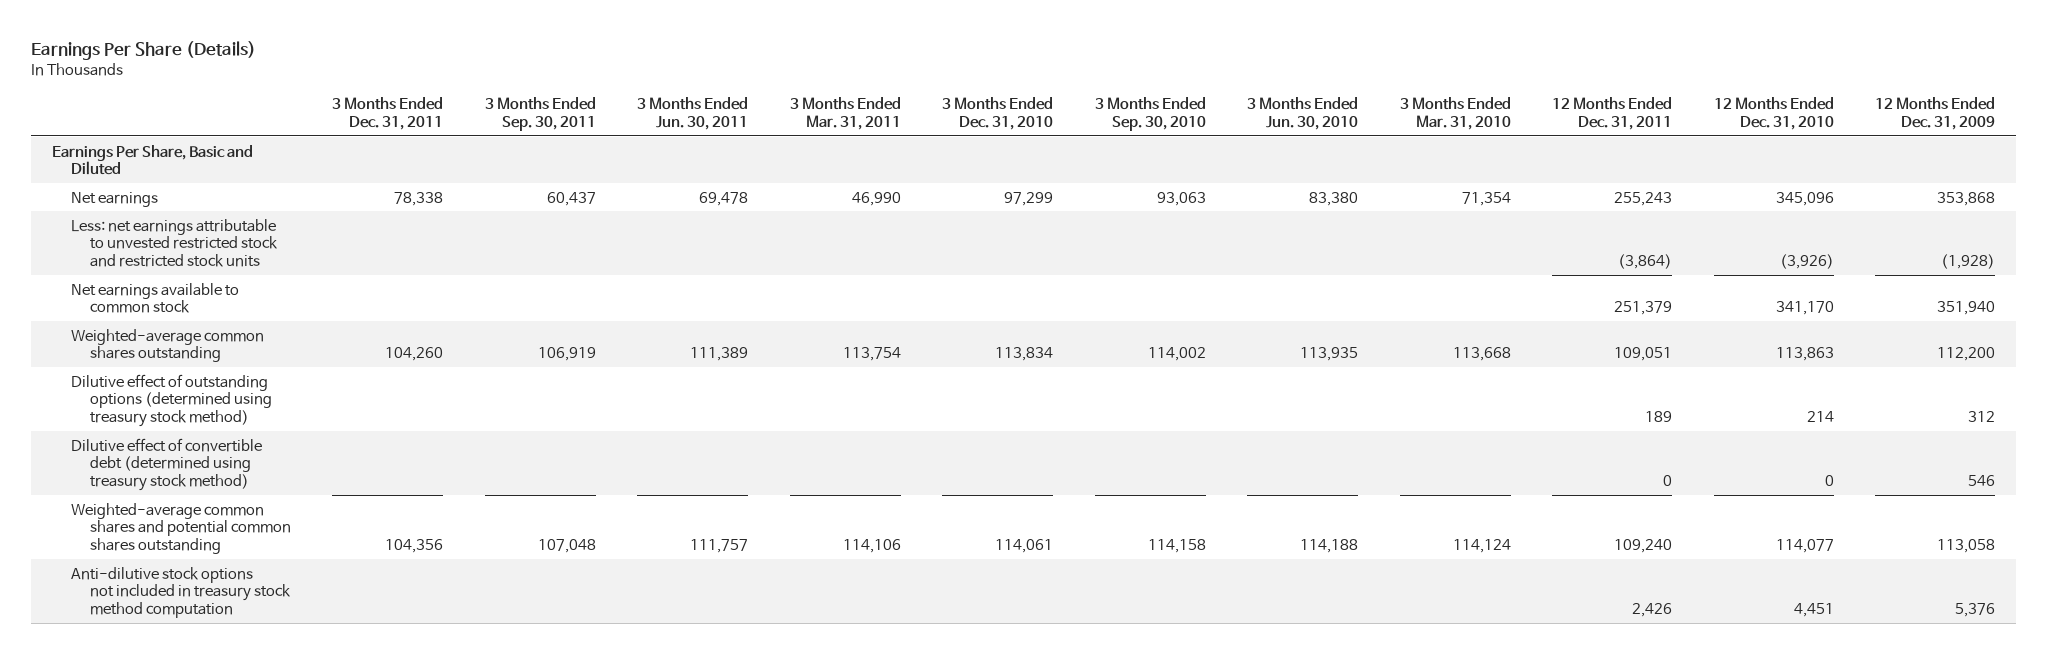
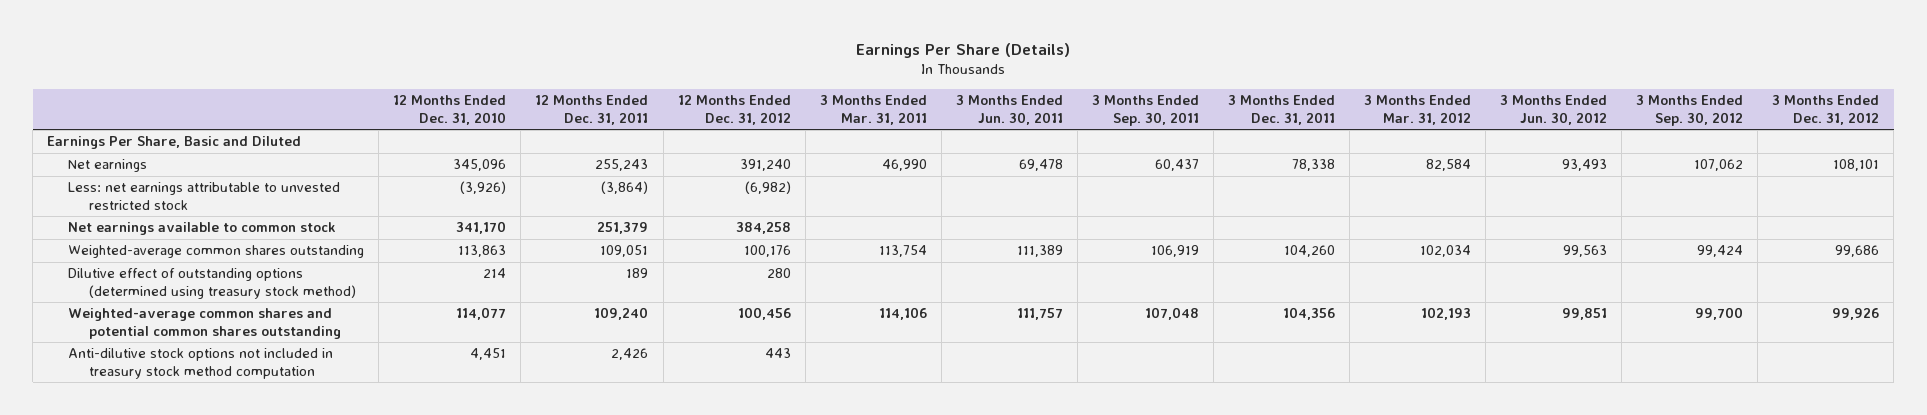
[942,97,1054,131] 3 Months Ended Dec. 31, 2010 -> none
[1094,97,1206,132] 3 Months Ended Sep. 30, 2010 -> none
[1247,97,1359,131] 3 Months Ended Jun. 30, 2010 -> none
[1399,97,1511,131] 3 Months Ended Mar. 31, 2010 -> none
[1875,97,1996,131] 12 Months Ended Dec. 31, 2009 -> none
none -> [677,95,791,125] 12 Months Ended Dec. 31, 2012
none -> [1363,95,1471,125] 3 Months Ended Mar. 31, 2012
none -> [1500,95,1608,125] 3 Months Ended Jun. 30, 2012
none -> [1636,95,1744,126] 3 Months Ended Sep. 30, 2012
none -> [1772,95,1880,125] 3 Months Ended Dec. 31, 2012
[70,218,278,268] Less: net earnings attributable to unvested restricted stock and restricted stock units -> [68,182,341,210] Less: net earnings attributable to unvested restricted stock
[70,437,262,492] Dilutive effect of convertible debt (determined using treasury stock method) -> none

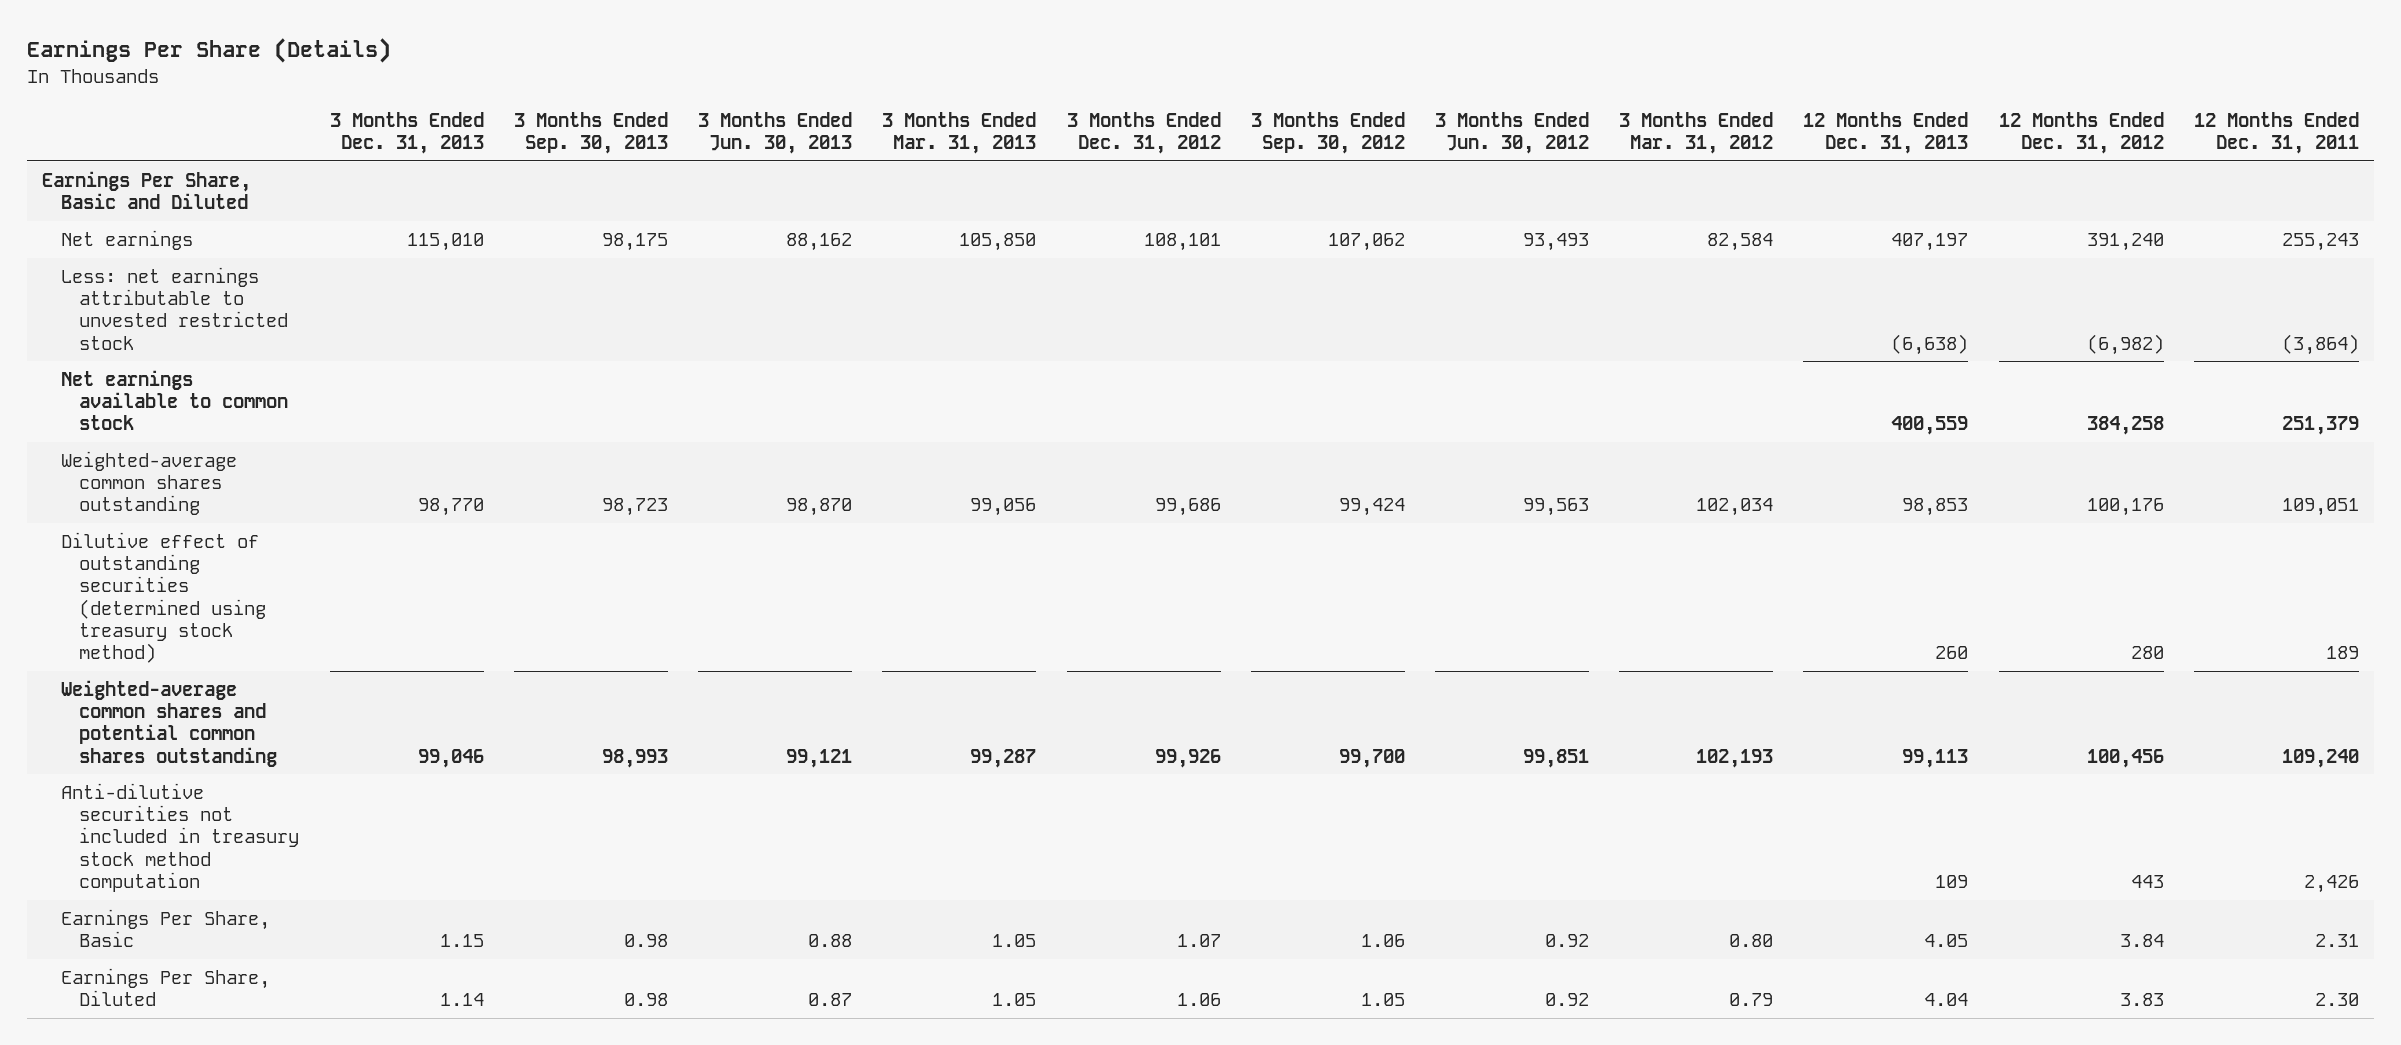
[393,95,507,125] 12 Months Ended Dec. 31, 2010 -> none
[819,95,927,125] 3 Months Ended Mar. 31, 2011 -> none
[955,95,1063,125] 3 Months Ended Jun. 30, 2011 -> none
[1091,95,1199,126] 3 Months Ended Sep. 30, 2011 -> none
[1227,95,1335,125] 3 Months Ended Dec. 31, 2011 -> none
none -> [329,111,484,155] 3 Months Ended Dec. 31, 2013
none -> [513,111,668,155] 3 Months Ended Sep. 30, 2013
none -> [698,111,853,155] 3 Months Ended Jun. 30, 2013
none -> [882,111,1037,155] 3 Months Ended Mar. 31, 2013
none -> [1803,111,1969,155] 12 Months Ended Dec. 31, 2013
[68,268,357,299] Dilutive effect of outstanding options (determined using treasury stock method) -> [60,532,267,663] Dilutive effect of outstanding securities (determined using treasury stock method)
[68,348,334,379] Anti-dilutive stock options not included in treasury stock method computation -> [60,783,300,892] Anti-dilutive securities not included in treasury stock method computation
none -> [60,909,270,948] Earnings Per Share, Basic
none -> [60,968,270,1007] Earnings Per Share, Diluted

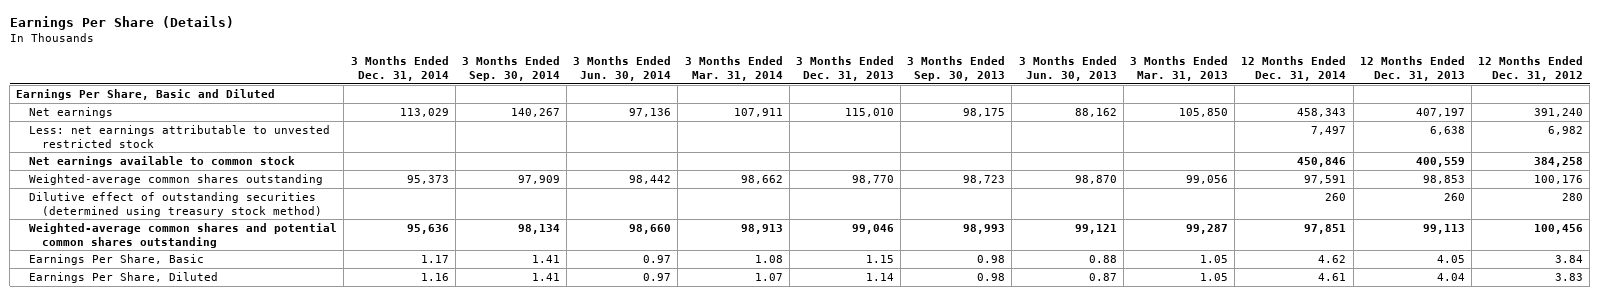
[1066,111,1221,155] 3 Months Ended Dec. 31, 2012 -> none
[1250,111,1405,155] 3 Months Ended Sep. 30, 2012 -> none
[1434,111,1589,155] 3 Months Ended Jun. 30, 2012 -> none
[1619,111,1774,155] 3 Months Ended Mar. 31, 2012 -> none
[2193,111,2359,155] 12 Months Ended Dec. 31, 2011 -> none
none -> [350,56,449,82] 3 Months Ended Dec. 31, 2014
none -> [461,56,560,82] 3 Months Ended Sep. 30, 2014
none -> [573,56,672,82] 3 Months Ended Jun. 30, 2014
none -> [684,56,783,82] 3 Months Ended Mar. 31, 2014
none -> [1241,56,1347,82] 12 Months Ended Dec. 31, 2014
[1891,333,1969,355] (6,638) -> [1429,125,1465,135] 6,638
[2086,333,2164,355] (6,982) -> [1548,125,1584,135] 6,982
[60,783,300,892] Anti-dilutive securities not included in treasury stock method computation -> none

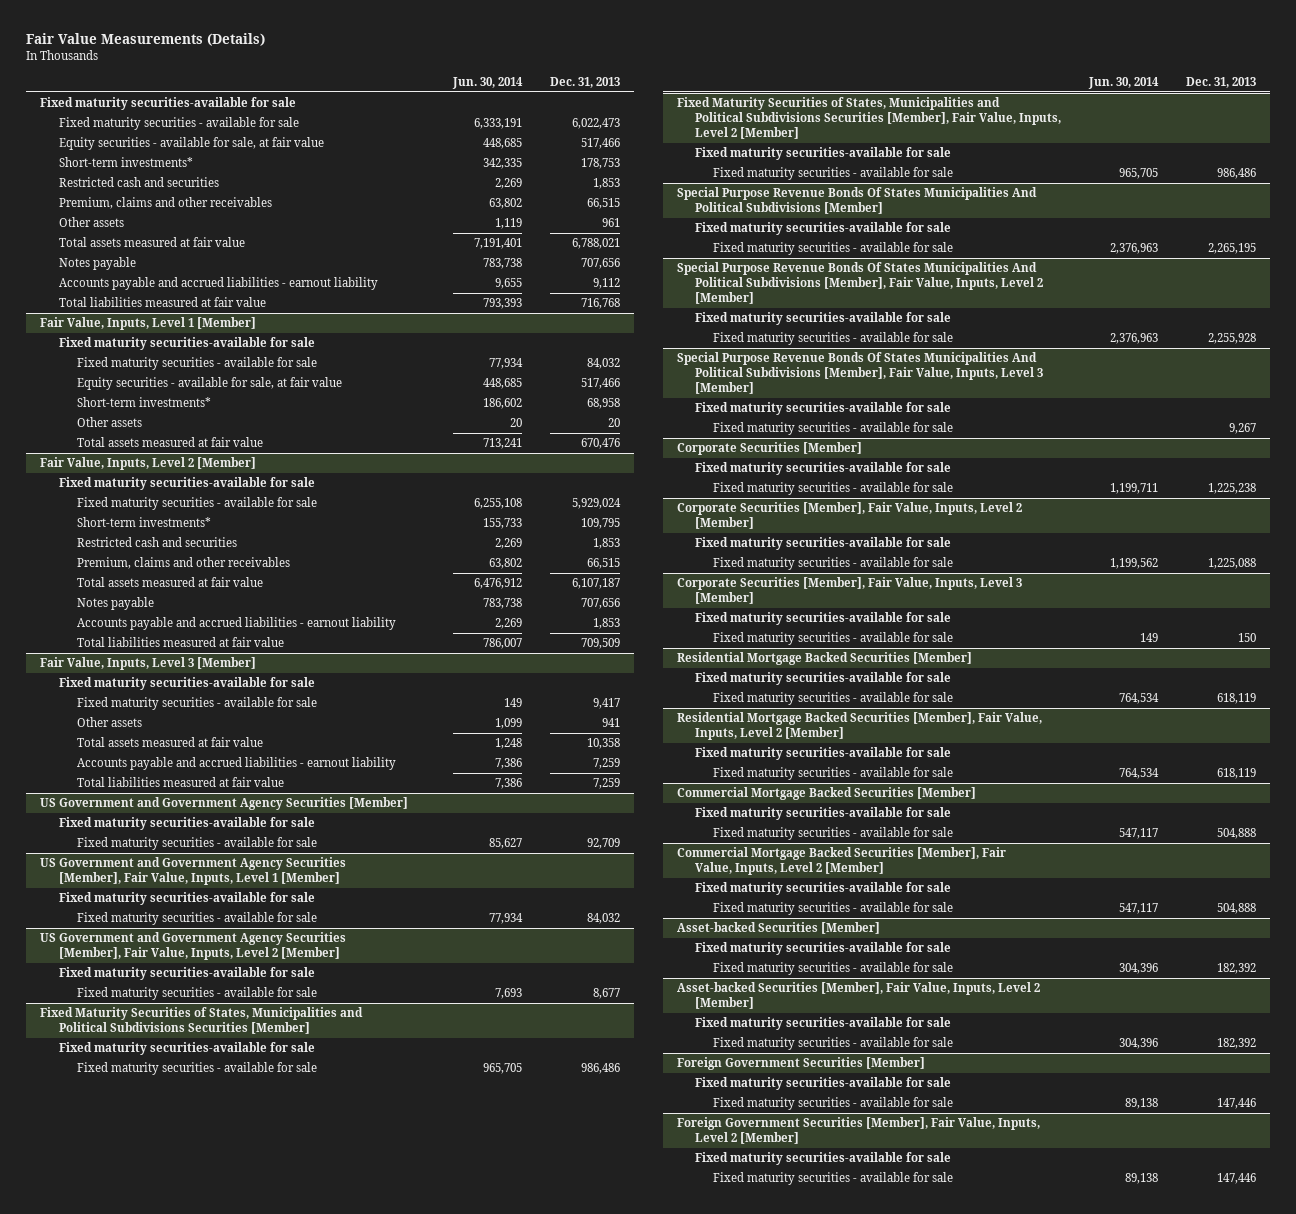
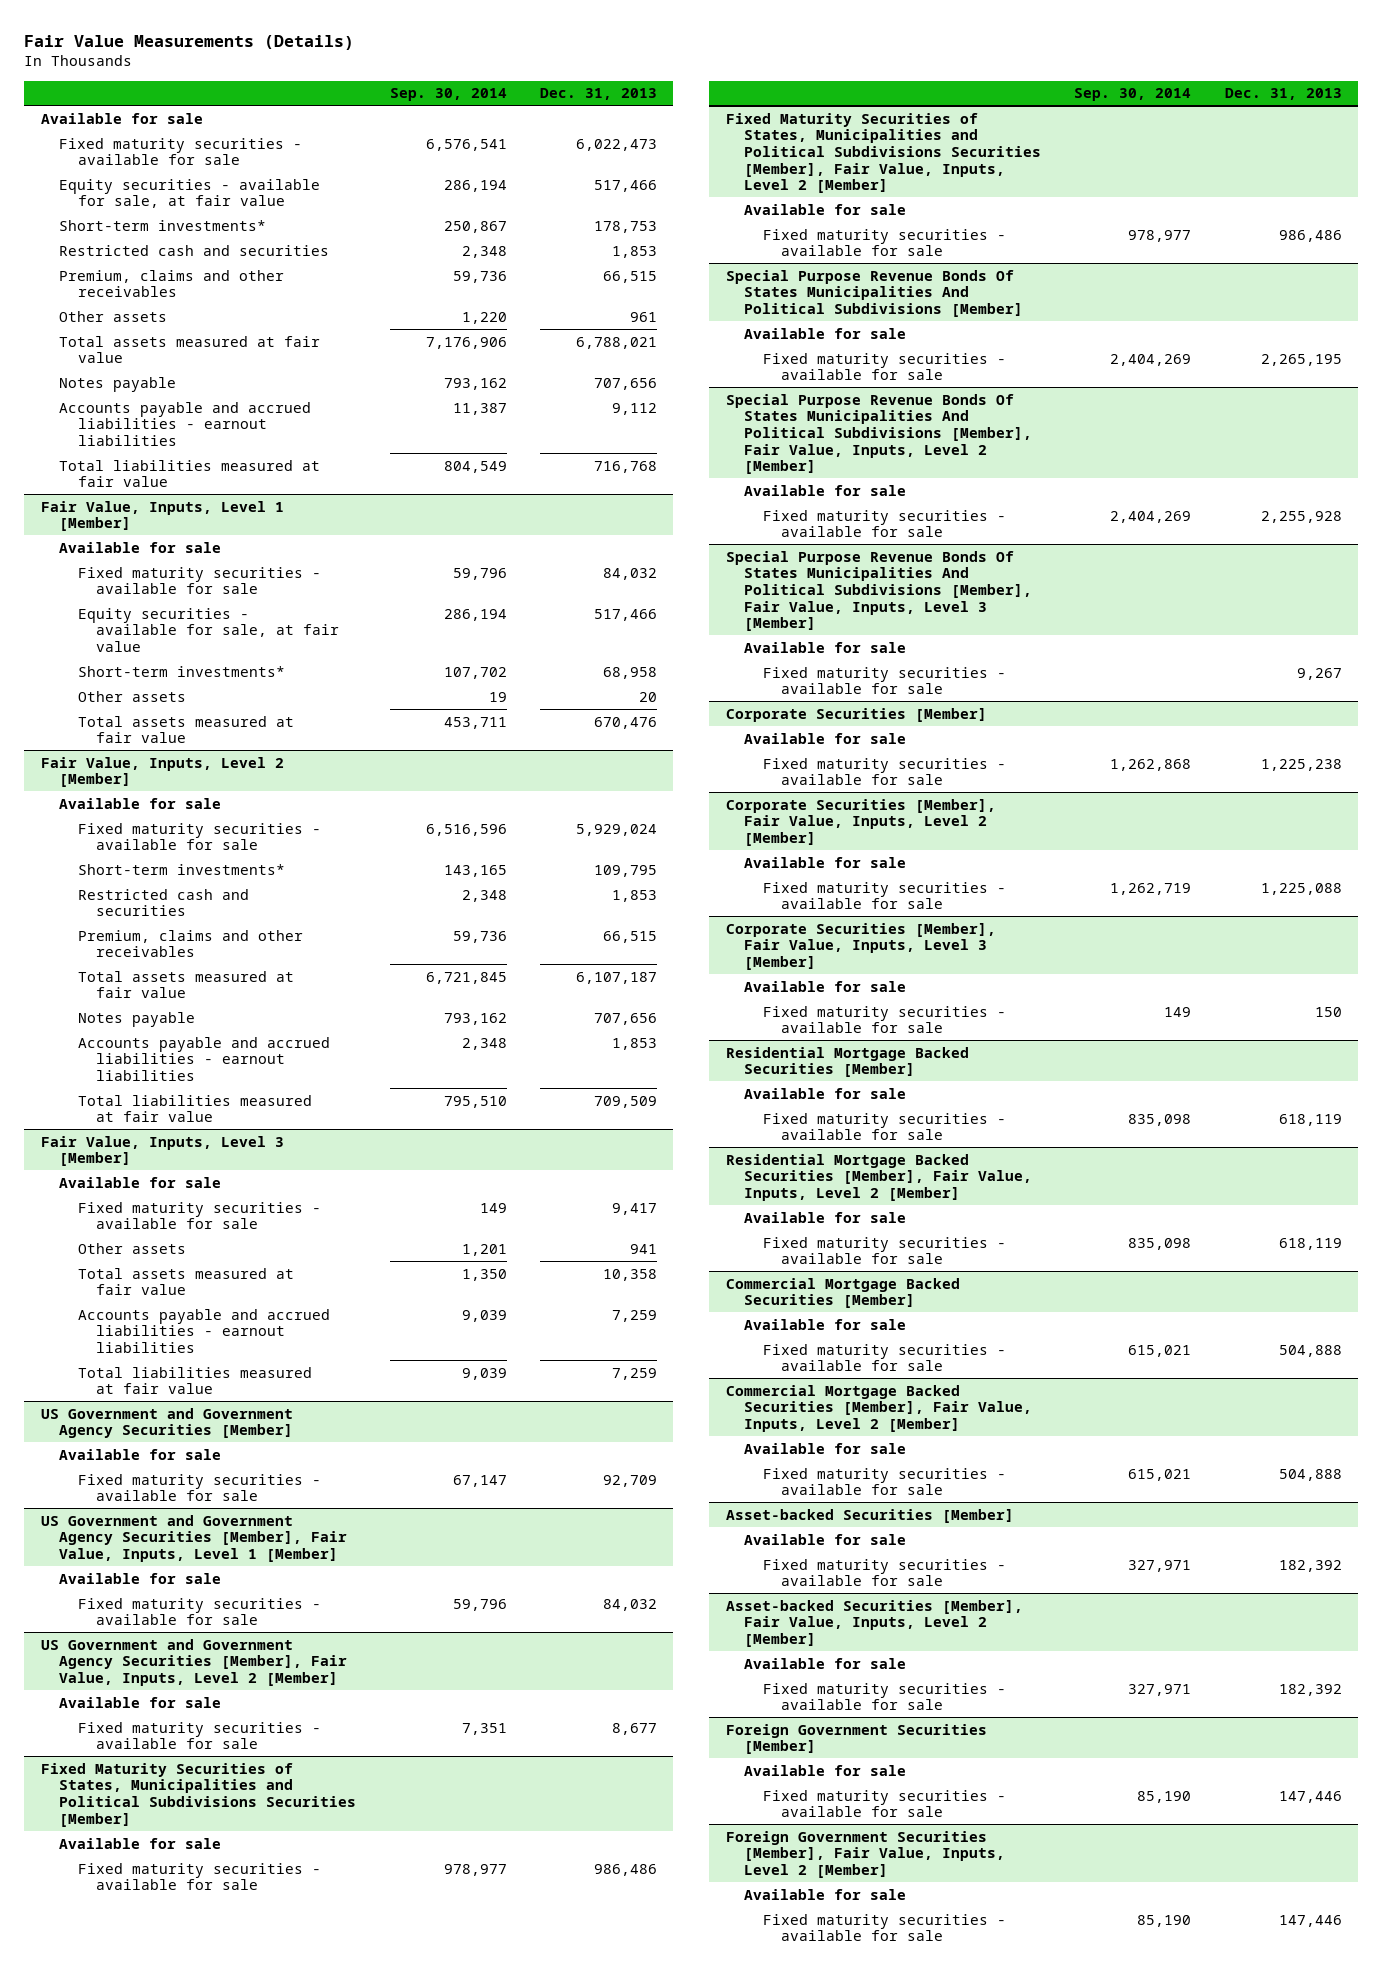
[451,76,523,89] Jun. 30, 2014 -> none
none -> [389,88,507,102] Sep. 30, 2014
[40,97,297,111] Fixed maturity securities-available for sale -> [41,112,204,124] Available for sale
[58,277,378,291] Accounts payable and accrued liabilities - earnout liability -> [59,401,312,446] Accounts payable and accrued liabilities - earnout liabilities
[58,337,315,351] Fixed maturity securities-available for sale -> [59,541,222,553] Available for sale
[58,477,315,491] Fixed maturity securities-available for sale -> [59,797,222,809] Available for sale
[76,617,396,631] Accounts payable and accrued liabilities - earnout liability -> [77,1036,330,1081] Accounts payable and accrued liabilities - earnout liabilities
[58,677,315,691] Fixed maturity securities-available for sale -> [59,1176,222,1188] Available for sale
[76,757,396,771] Accounts payable and accrued liabilities - earnout liability -> [77,1308,330,1353] Accounts payable and accrued liabilities - earnout liabilities
[58,817,315,831] Fixed maturity securities-available for sale -> [59,1448,222,1460] Available for sale
[58,892,315,906] Fixed maturity securities-available for sale -> [59,1572,222,1584] Available for sale
[58,967,315,981] Fixed maturity securities-available for sale -> [59,1696,222,1708] Available for sale
[58,1042,315,1056] Fixed maturity securities-available for sale -> [59,1837,222,1849] Available for sale
[695,147,952,161] Fixed maturity securities-available for sale -> [744,203,907,215] Available for sale
[695,222,952,236] Fixed maturity securities-available for sale -> [744,327,907,339] Available for sale
[695,312,952,326] Fixed maturity securities-available for sale -> [744,484,907,496] Available for sale
[695,402,952,416] Fixed maturity securities-available for sale -> [744,641,907,653] Available for sale
[695,462,952,476] Fixed maturity securities-available for sale -> [744,732,907,744] Available for sale
[695,537,952,551] Fixed maturity securities-available for sale -> [744,856,907,868] Available for sale
[695,612,952,626] Fixed maturity securities-available for sale -> [744,980,907,992] Available for sale
[695,672,952,686] Fixed maturity securities-available for sale -> [744,1087,907,1099] Available for sale
[695,747,952,761] Fixed maturity securities-available for sale -> [744,1211,907,1223] Available for sale
[695,807,952,821] Fixed maturity securities-available for sale -> [744,1318,907,1330] Available for sale
[695,882,952,896] Fixed maturity securities-available for sale -> [744,1442,907,1454] Available for sale
[695,942,952,956] Fixed maturity securities-available for sale -> [744,1533,907,1545] Available for sale
[695,1017,952,1031] Fixed maturity securities-available for sale -> [744,1657,907,1669] Available for sale
[695,1077,952,1091] Fixed maturity securities-available for sale -> [744,1764,907,1776] Available for sale
[695,1152,952,1166] Fixed maturity securities-available for sale -> [744,1888,907,1900] Available for sale

